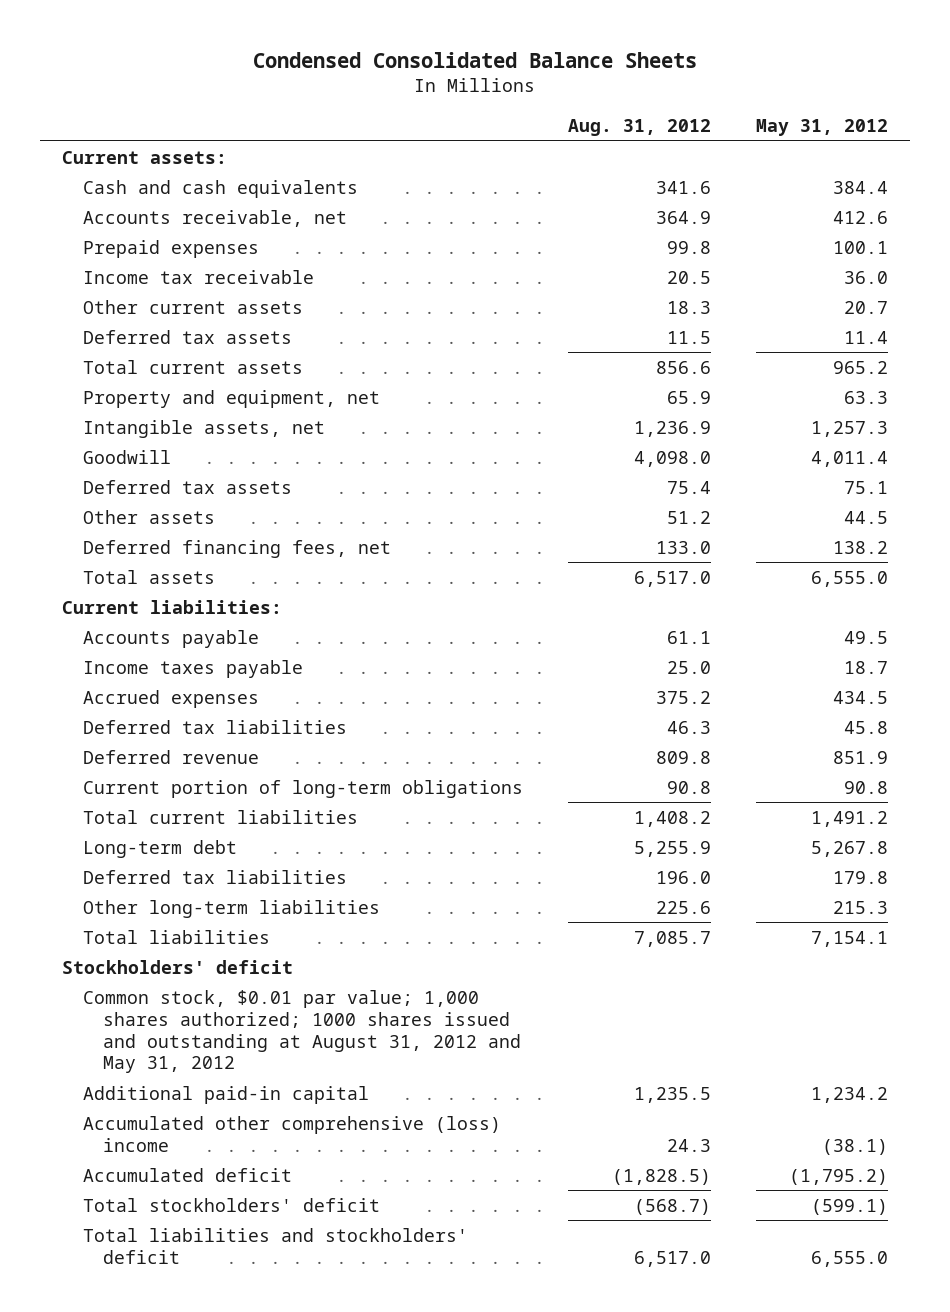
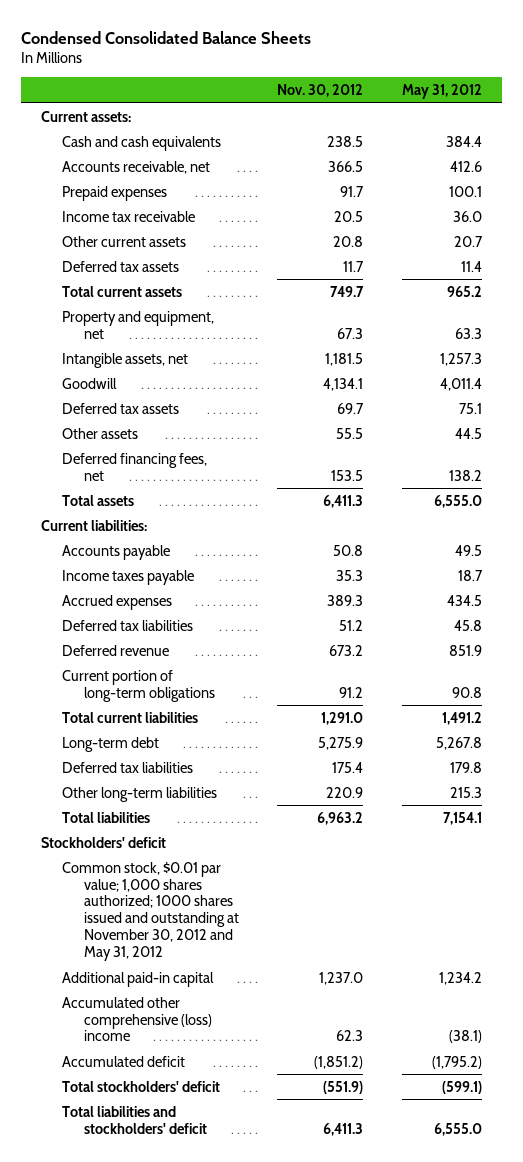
[567,118,711,136] Aug. 31, 2012 -> none
none -> [277,83,364,97] Nov. 30, 2012
[82,989,522,1074] Common stock, $0.01 par value; 1,000 shares authorized; 1000 shares issued and outstanding at August 31, 2012 and May 31, 2012 -> [62,861,239,962] Common stock, $0.01 par value; 1,000 shares authorized; 1000 shares issued and outstanding at November 30, 2012 and May 31, 2012

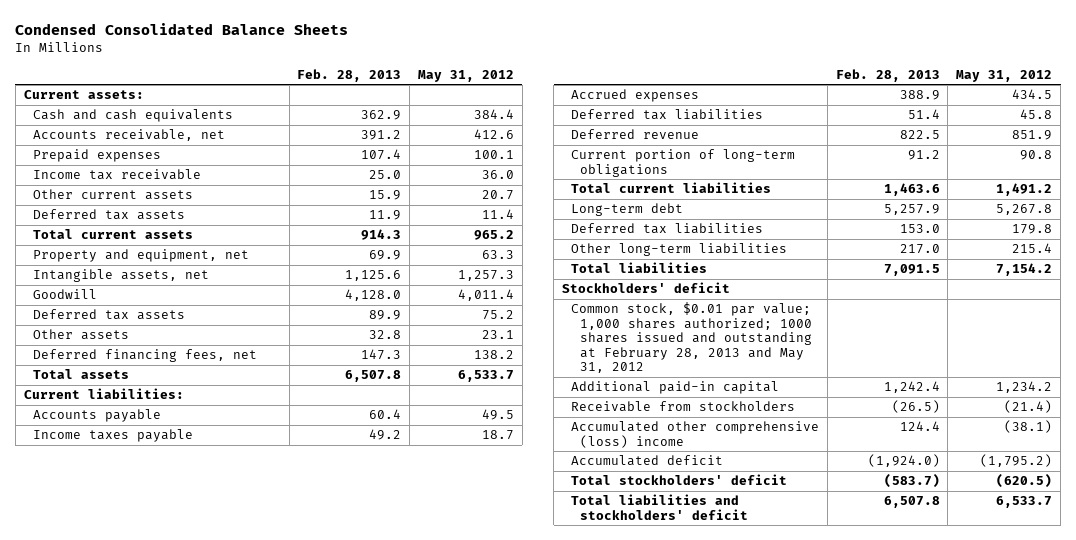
[277,83,364,97] Nov. 30, 2012 -> none
none -> [297,68,402,82] Feb. 28, 2013
[459,402,483,414] 75.1 -> [481,310,514,321] 75.2
[455,427,483,439] 44.5 -> [481,330,514,340] 23.1
[434,494,483,508] 6,555.0 -> [457,370,514,383] 6,533.7
[450,786,483,798] 215.3 -> [1012,243,1053,254] 215.4
[443,811,483,825] 7,154.1 -> [996,263,1053,277] 7,154.2
[62,861,239,962] Common stock, $0.01 par value; 1,000 shares authorized; 1000 shares issued and outstanding at November 30, 2012 and May 31, 2012 -> [571,302,813,374] Common stock, $0.01 par value; 1,000 shares authorized; 1000 shares issued and outstanding at February 28, 2013 and May 31, 2012
none -> [571,401,796,413] Receivable from stockholders
[442,1080,483,1094] (599.1) -> [996,474,1053,489] (620.5)
[434,1122,483,1136] 6,555.0 -> [996,496,1053,509] 6,533.7

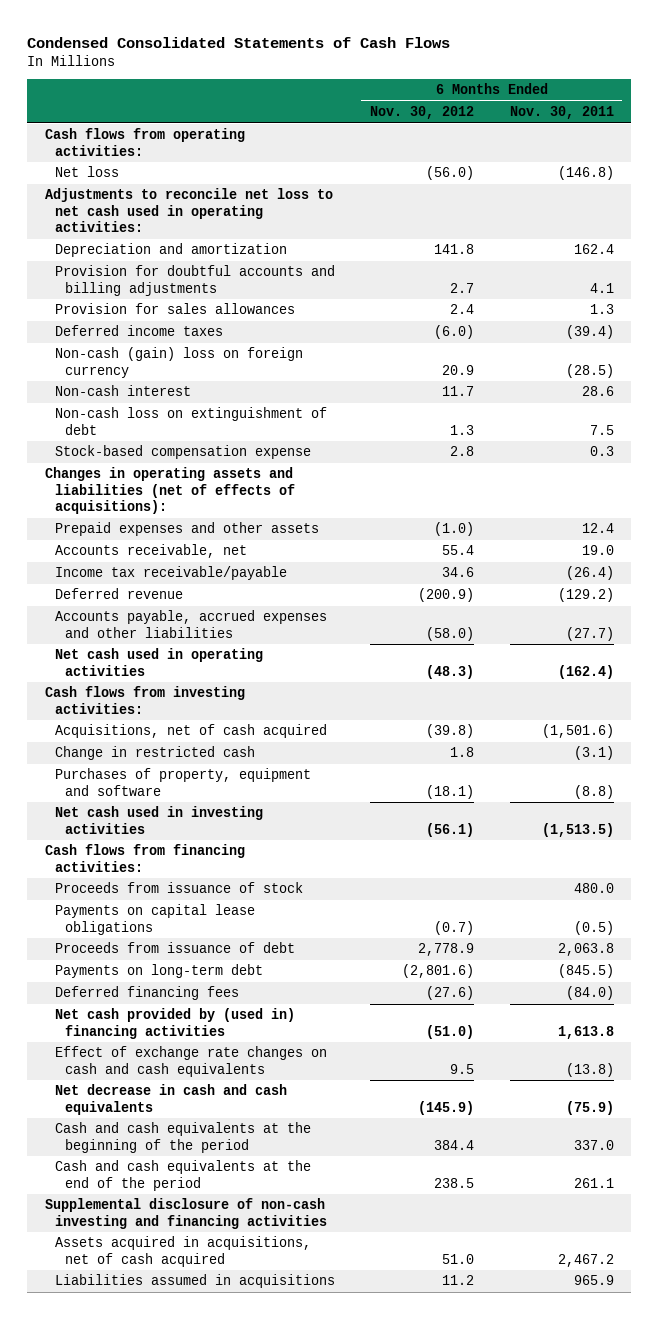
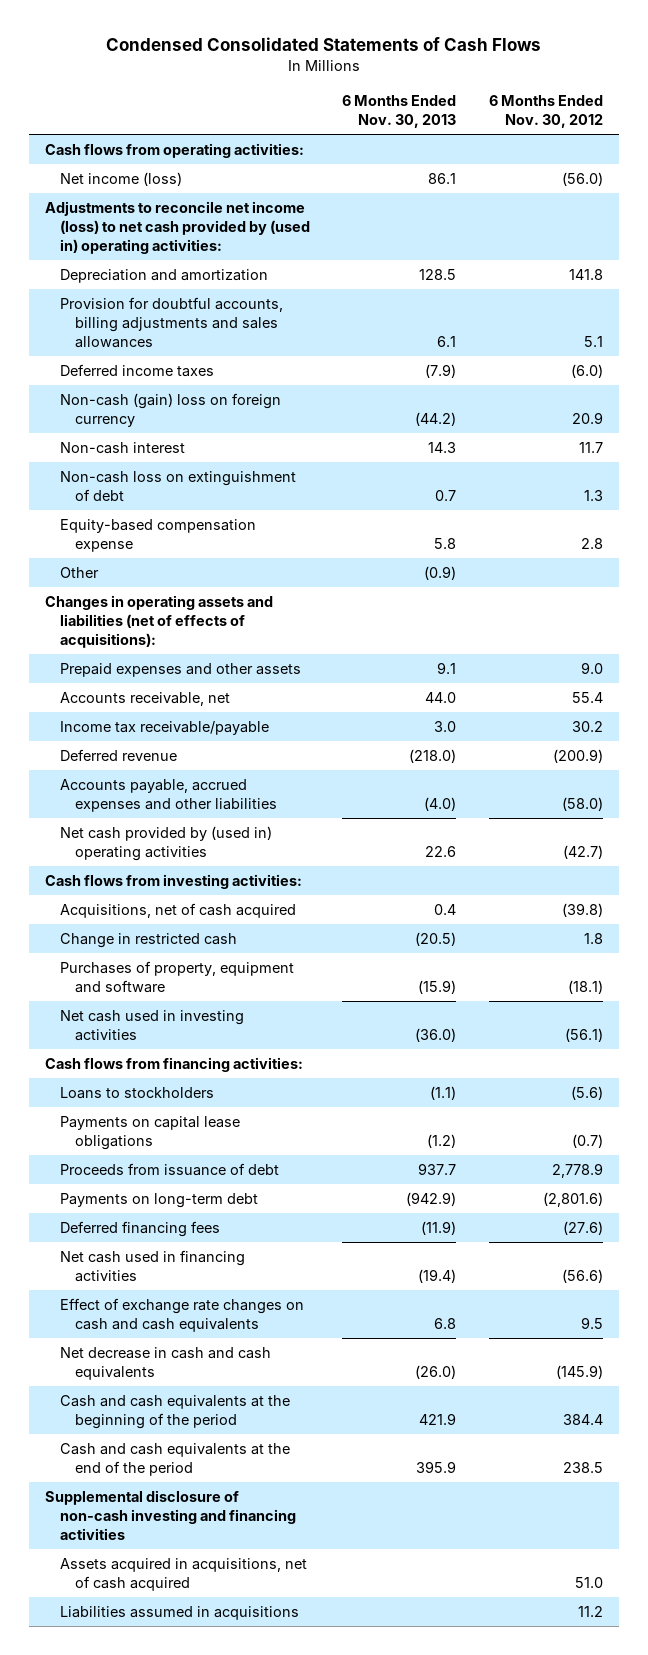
[509,106,614,120] Nov. 30, 2011 -> none
none -> [342,95,457,128] 6 Months Ended Nov. 30, 2013
[54,166,119,178] Net loss -> [59,171,182,186] Net income (loss)
[44,188,333,232] Adjustments to reconcile net loss to net cash used in operating activities: -> [44,200,310,254] Adjustments to reconcile net income (loss) to net cash provided by (used in) operating activities:
[54,303,295,315] Provision for sales allowances -> none
[54,265,335,296] Provision for doubtful accounts and billing adjustments -> [59,296,283,348] Provision for doubtful accounts, billing adjustments and sales allowances
[450,282,475,293] 2.7 -> [583,335,603,347] 5.1
[54,445,311,460] Stock-based compensation expense -> [59,518,256,552] Equity-based compensation expense
none -> [59,566,99,578] Other
[434,522,475,537] (1.0) -> [580,661,603,674] 9.0
[442,567,475,578] 34.6 -> [571,720,603,732] 30.2
[54,648,263,676] Net cash used in operating activities -> [59,825,272,861] Net cash provided by (used in) operating activities
[426,664,475,679] (48.3) -> [562,844,603,859] (42.7)
[54,882,303,894] Proceeds from issuance of stock -> none
none -> [59,1086,214,1099] Loans to stockholders
[54,1008,295,1039] Net cash provided by (used in) financing activities -> [59,1249,245,1282] Net cash used in financing activities
[426,1024,475,1039] (51.0) -> [561,1268,603,1283] (56.6)

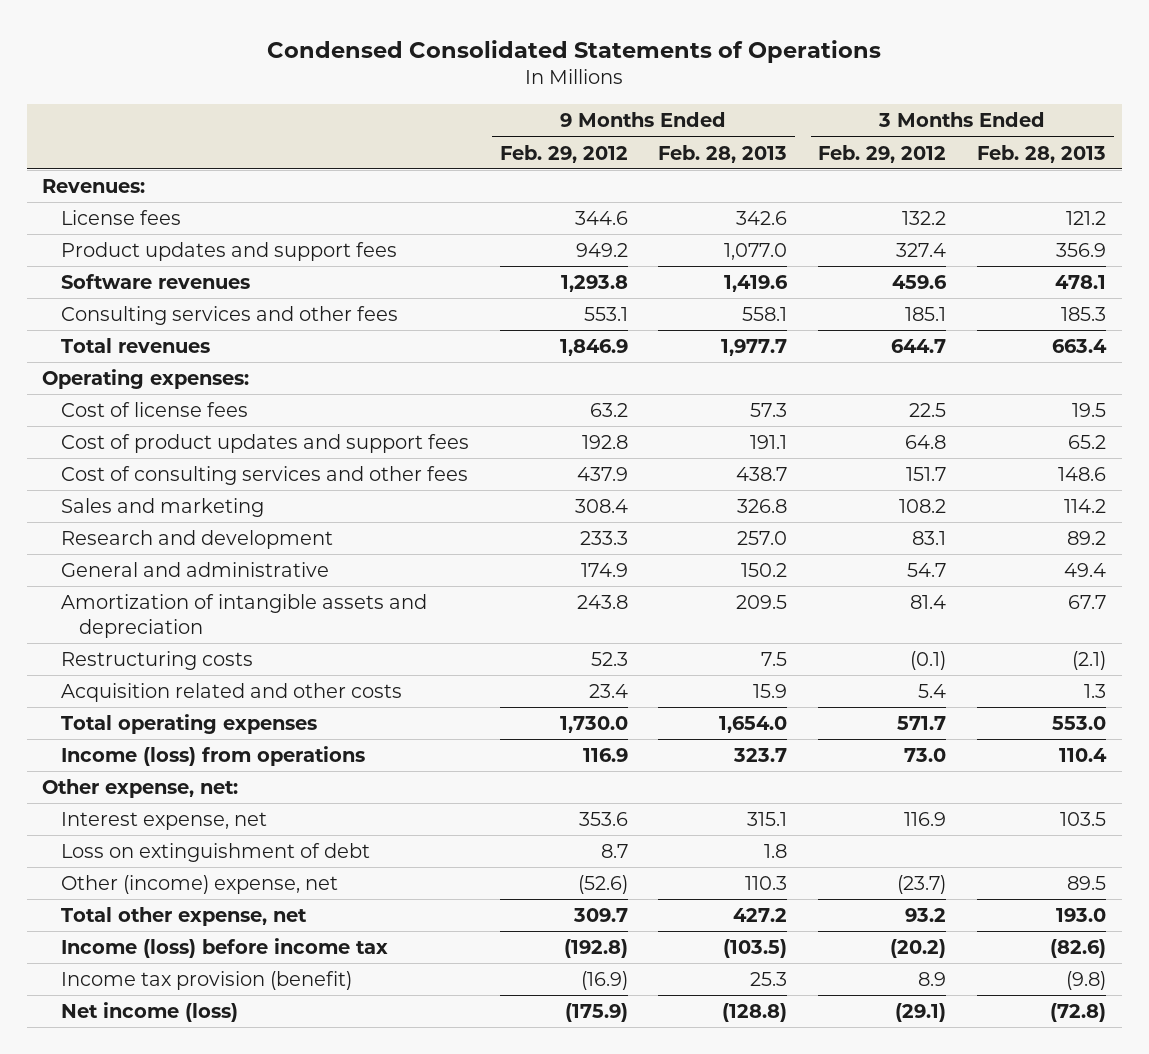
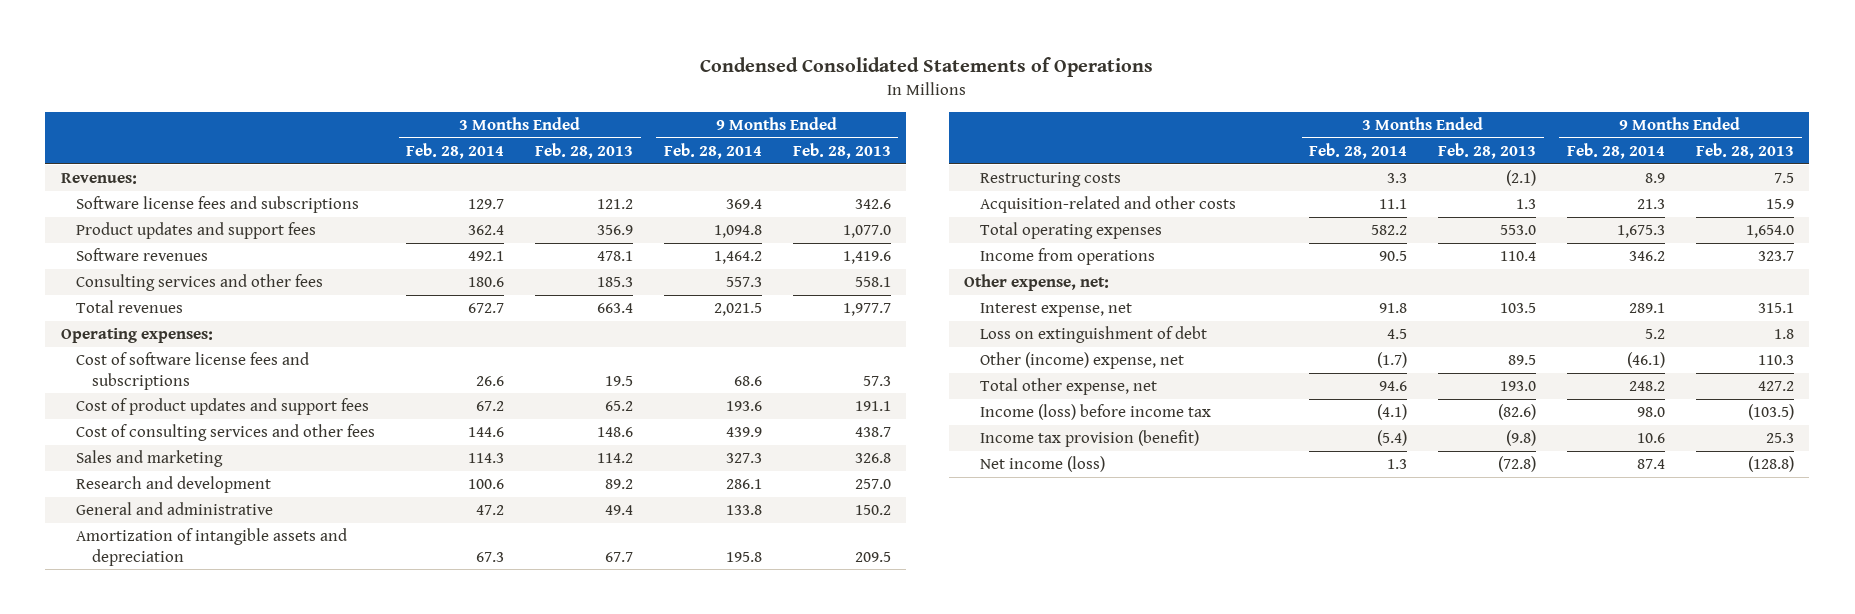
[499,144,628,163] Feb. 29, 2012 -> none
[818,144,947,163] Feb. 29, 2012 -> none
none -> [406,143,505,160] Feb. 28, 2014
none -> [663,143,762,160] Feb. 28, 2014
[60,210,181,226] License fees -> [76,196,360,214] Software license fees and subscriptions
[60,402,248,418] Cost of license fees -> [76,352,310,390] Cost of software license fees and subscriptions
[60,683,402,703] Acquisition related and other costs -> [979,196,1236,214] Acquisition-related and other costs
[60,746,365,767] Income (loss) from operations -> [979,248,1155,266] Income from operations

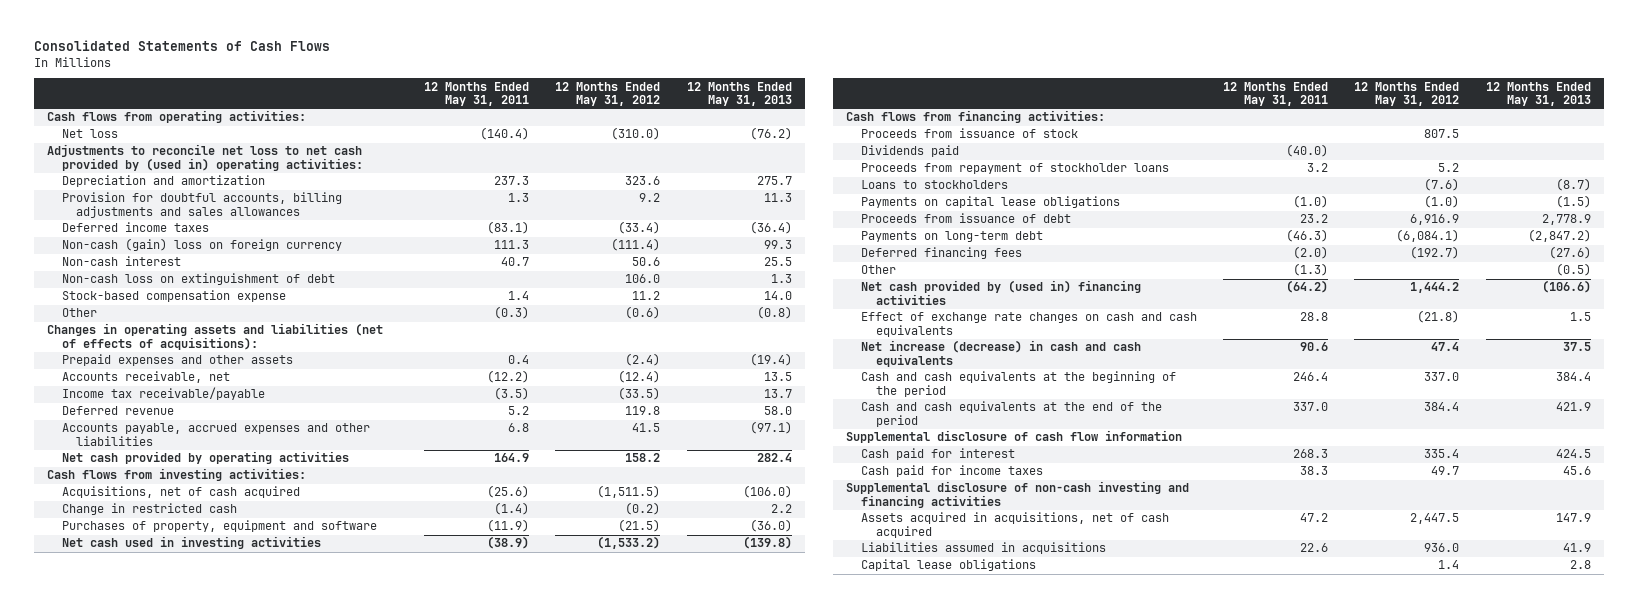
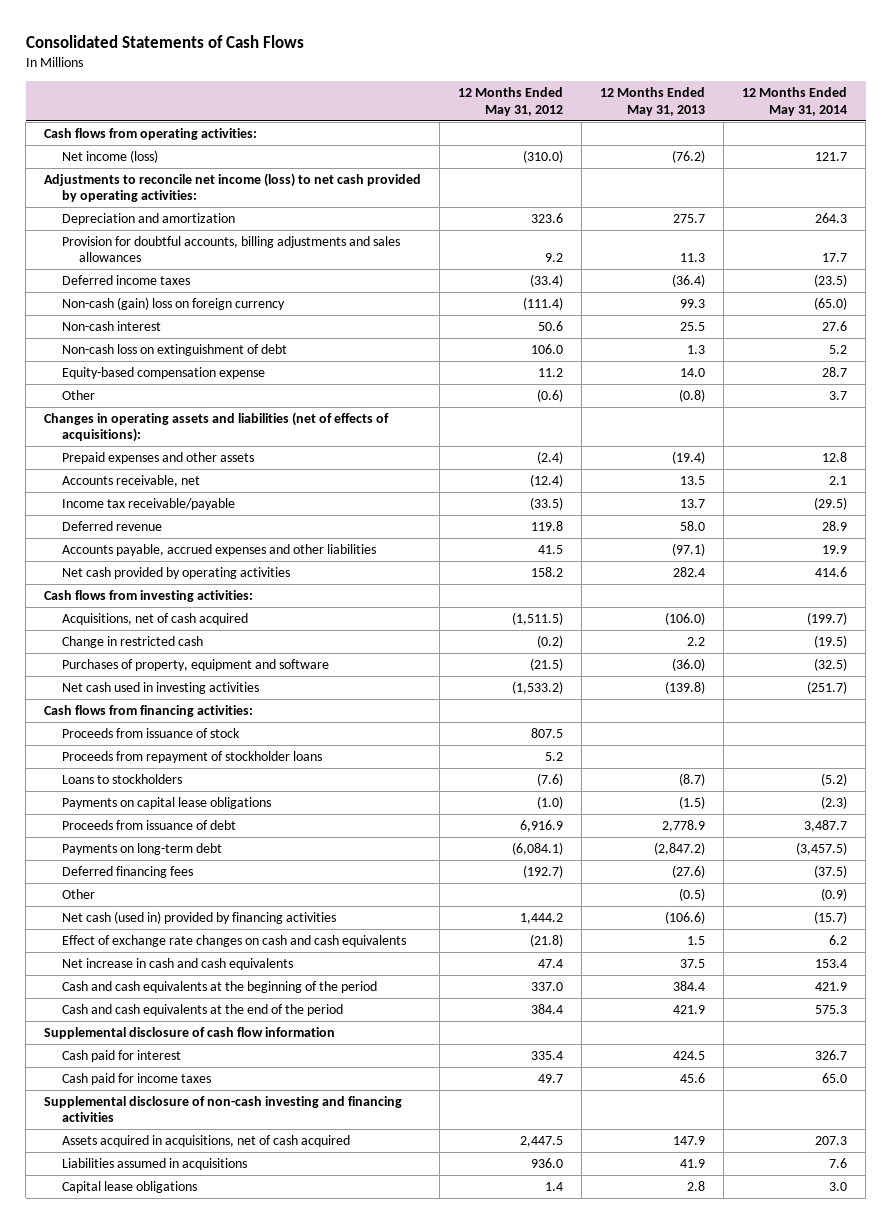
[423,81,529,106] 12 Months Ended May 31, 2011 -> none
none -> [742,87,848,116] 12 Months Ended May 31, 2014
[61,129,118,139] Net loss -> [61,150,158,164] Net income (loss)
[46,144,363,171] Adjustments to reconcile net loss to net cash provided by (used in) operating activities: -> [44,173,422,203] Adjustments to reconcile net income (loss) to net cash provided by operating activities:
[61,290,286,303] Stock-based compensation expense -> [61,367,265,380] Equity-based compensation expense
[860,145,959,158] Dividends paid -> none
[860,280,1141,305] Net cash provided by (used in) financing activities -> [61,911,336,925] Net cash (used in) provided by financing activities
[860,340,1141,367] Net increase (decrease) in cash and cash equivalents -> [61,958,293,971] Net increase in cash and cash equivalents

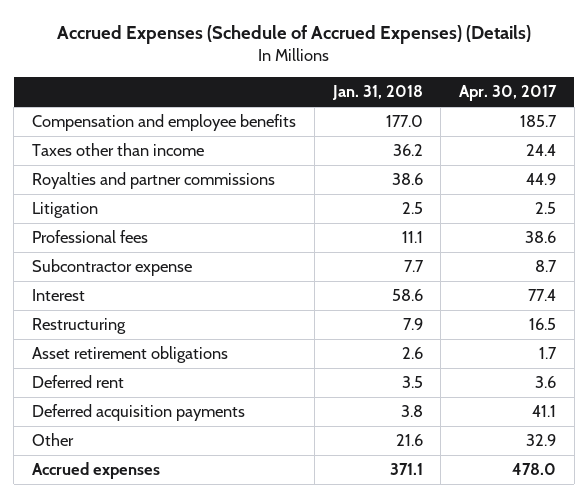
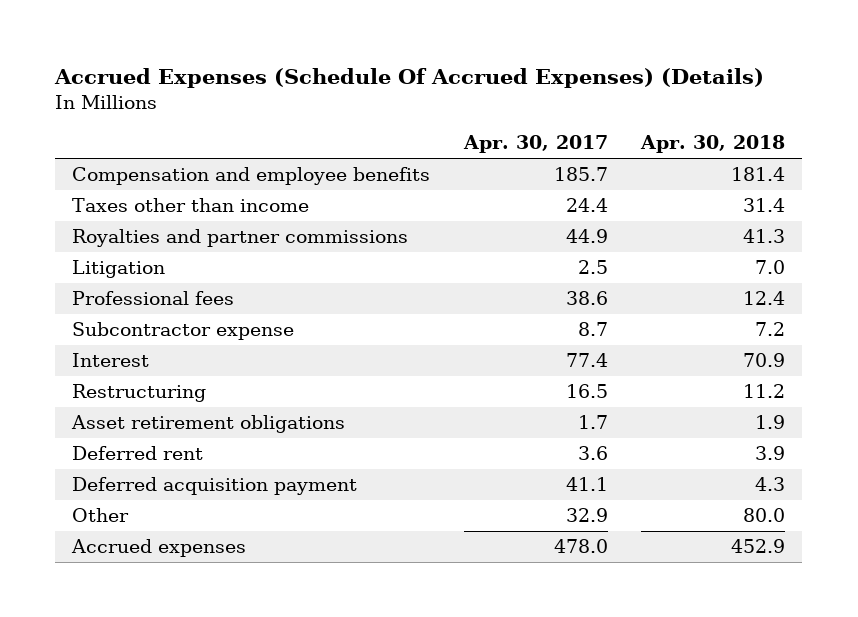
[57,24,532,44] Accrued Expenses (Schedule of Accrued Expenses) (Details) -> [54,68,765,89] Accrued Expenses (Schedule Of Accrued Expenses) (Details)
[331,85,423,101] Jan. 31, 2018 -> none
none -> [640,135,786,154] Apr. 30, 2018
[31,404,245,422] Deferred acquisition payments -> [72,477,358,496] Deferred acquisition payment

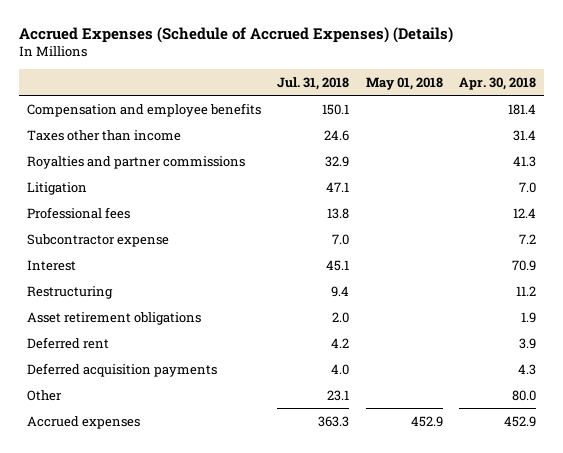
[54,68,765,89] Accrued Expenses (Schedule Of Accrued Expenses) (Details) -> [18,26,453,43] Accrued Expenses (Schedule of Accrued Expenses) (Details)
[462,135,608,154] Apr. 30, 2017 -> none
none -> [277,76,350,90] Jul. 31, 2018
none -> [365,76,443,90] May 01, 2018
[72,477,358,496] Deferred acquisition payment -> [26,362,217,377] Deferred acquisition payments

